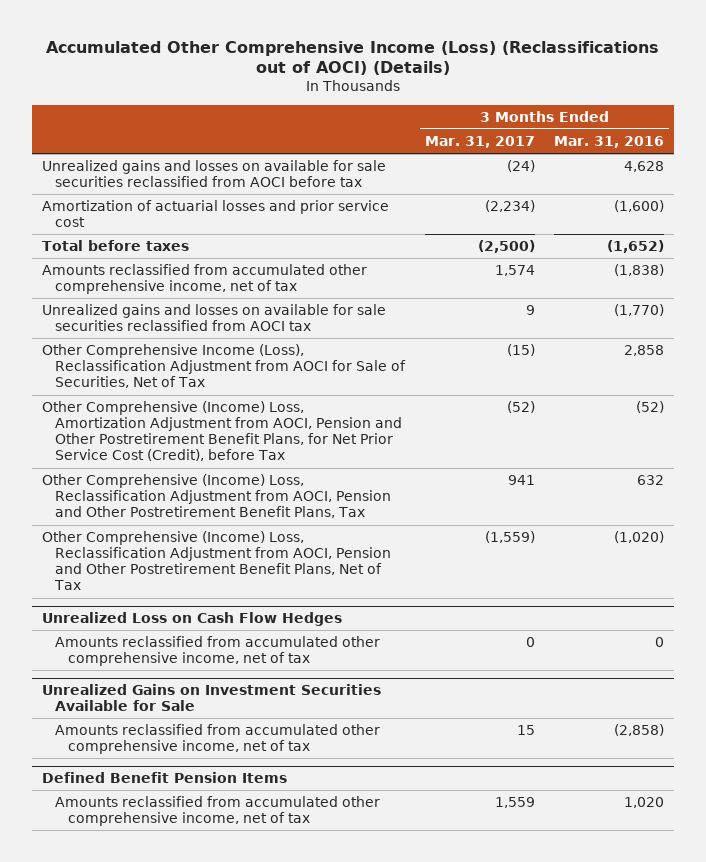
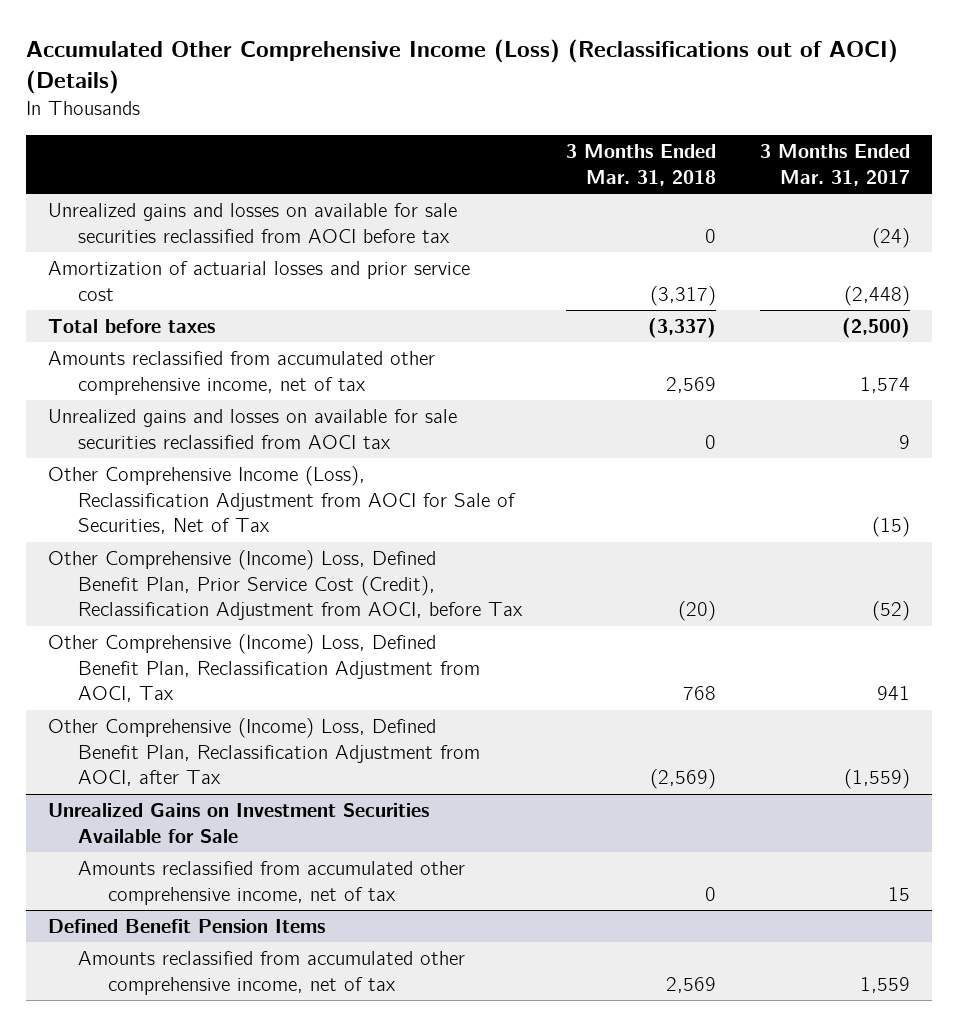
[554,135,665,148] Mar. 31, 2016 -> none
none -> [565,144,716,187] 3 Months Ended Mar. 31, 2018
[484,199,535,212] (2,234) -> [843,285,910,306] (2,448)
[41,612,342,627] Unrealized Loss on Cash Flow Hedges -> none
[55,635,381,667] Amounts reclassified from accumulated other comprehensive income, net of tax -> none
[41,400,403,462] Other Comprehensive (Income) Loss, Amortization Adjustment from AOCI, Pension and Other Postretirement Benefit Plans, for Net Prior Service Cost (Credit), before Tax -> [48,550,523,621] Other Comprehensive (Income) Loss, Defined Benefit Plan, Prior Service Cost (Credit), Reclassification Adjustment from AOCI, before Tax
[41,473,392,519] Other Comprehensive (Income) Loss, Reclassification Adjustment from AOCI, Pension and Other Postretirement Benefit Plans, Tax -> [48,634,480,703] Other Comprehensive (Income) Loss, Defined Benefit Plan, Reclassification Adjustment from AOCI, Tax
[41,530,392,591] Other Comprehensive (Income) Loss, Reclassification Adjustment from AOCI, Pension and Other Postretirement Benefit Plans, Net of Tax -> [48,718,480,787] Other Comprehensive (Income) Loss, Defined Benefit Plan, Reclassification Adjustment from AOCI, after Tax

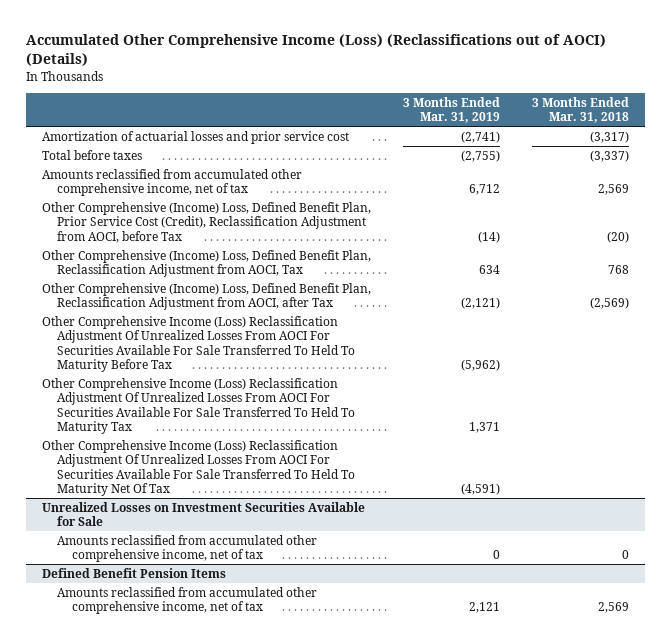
[759,144,910,187] 3 Months Ended Mar. 31, 2017 -> none
none -> [402,96,500,124] 3 Months Ended Mar. 31, 2019
[48,203,458,243] Unrealized gains and losses on available for sale securities reclassified from AOCI before tax -> none
[48,409,458,449] Unrealized gains and losses on available for sale securities reclassified from AOCI tax -> none
[48,466,516,535] Other Comprehensive Income (Loss), Reclassification Adjustment from AOCI for Sale of Securities, Net of Tax -> none
none -> [41,315,355,373] Other Comprehensive Income (Loss) Reclassification Adjustment Of Unrealized Losses From AOCI For Securities Available For Sale Transferred To Held To Maturity Before Tax
none -> [41,377,355,435] Other Comprehensive Income (Loss) Reclassification Adjustment Of Unrealized Losses From AOCI For Securities Available For Sale Transferred To Held To Maturity Tax
none -> [41,439,355,497] Other Comprehensive Income (Loss) Reclassification Adjustment Of Unrealized Losses From AOCI For Securities Available For Sale Transferred To Held To Maturity Net Of Tax
[48,803,430,843] Unrealized Gains on Investment Securities Available for Sale -> [41,501,365,527] Unrealized Losses on Investment Securities Available for Sale

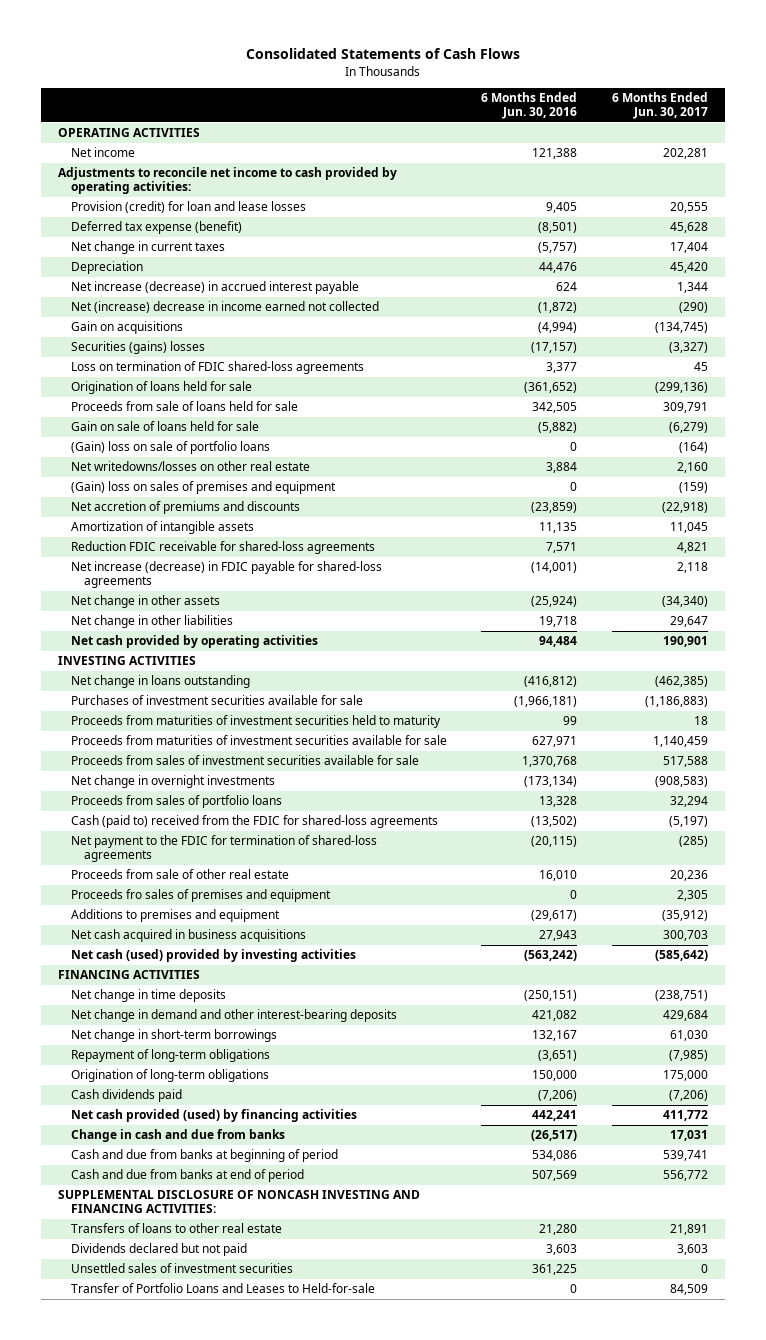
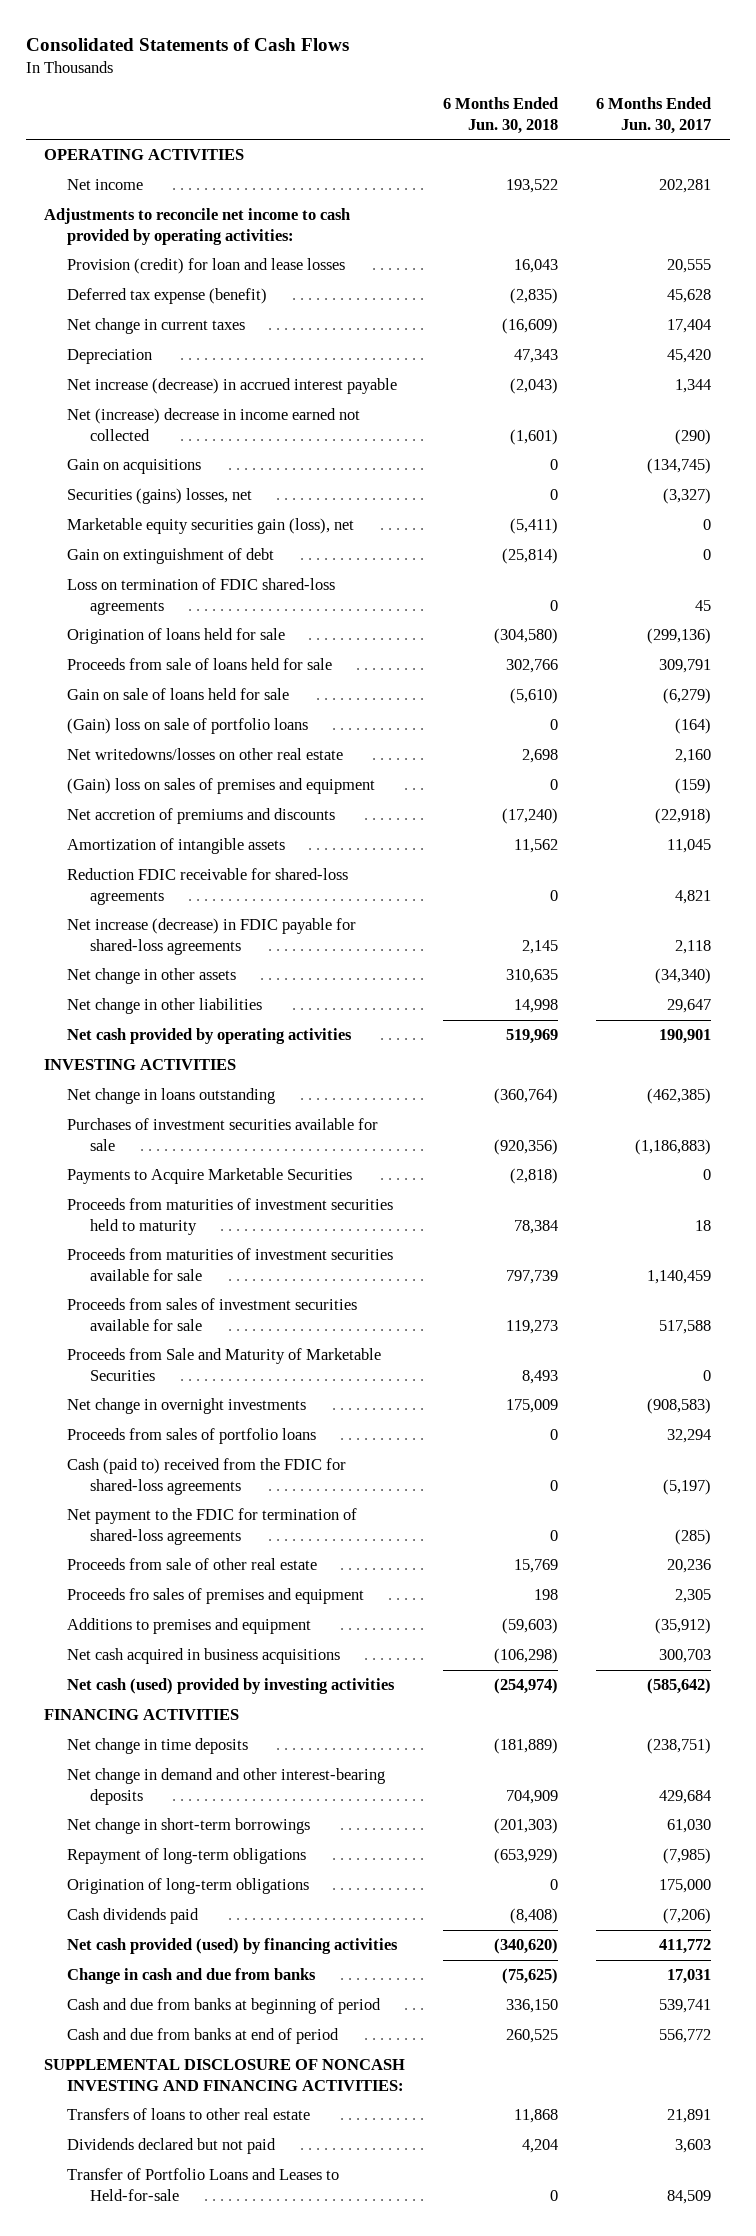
[481,92,578,120] 6 Months Ended Jun. 30, 2016 -> none
none -> [443,97,559,134] 6 Months Ended Jun. 30, 2018
[71,341,206,355] Securities (gains) losses -> [67,488,253,505] Securities (gains) losses, net
none -> [67,518,355,535] Marketable equity securities gain (loss), net
none -> [67,548,275,565] Gain on extinguishment of debt
none -> [67,1168,353,1185] Payments to Acquire Marketable Securities
none -> [67,1348,382,1381] Proceeds from Sale and Maturity of Marketable Securities
[71,1263,294,1274] Unsettled sales of investment securities -> none

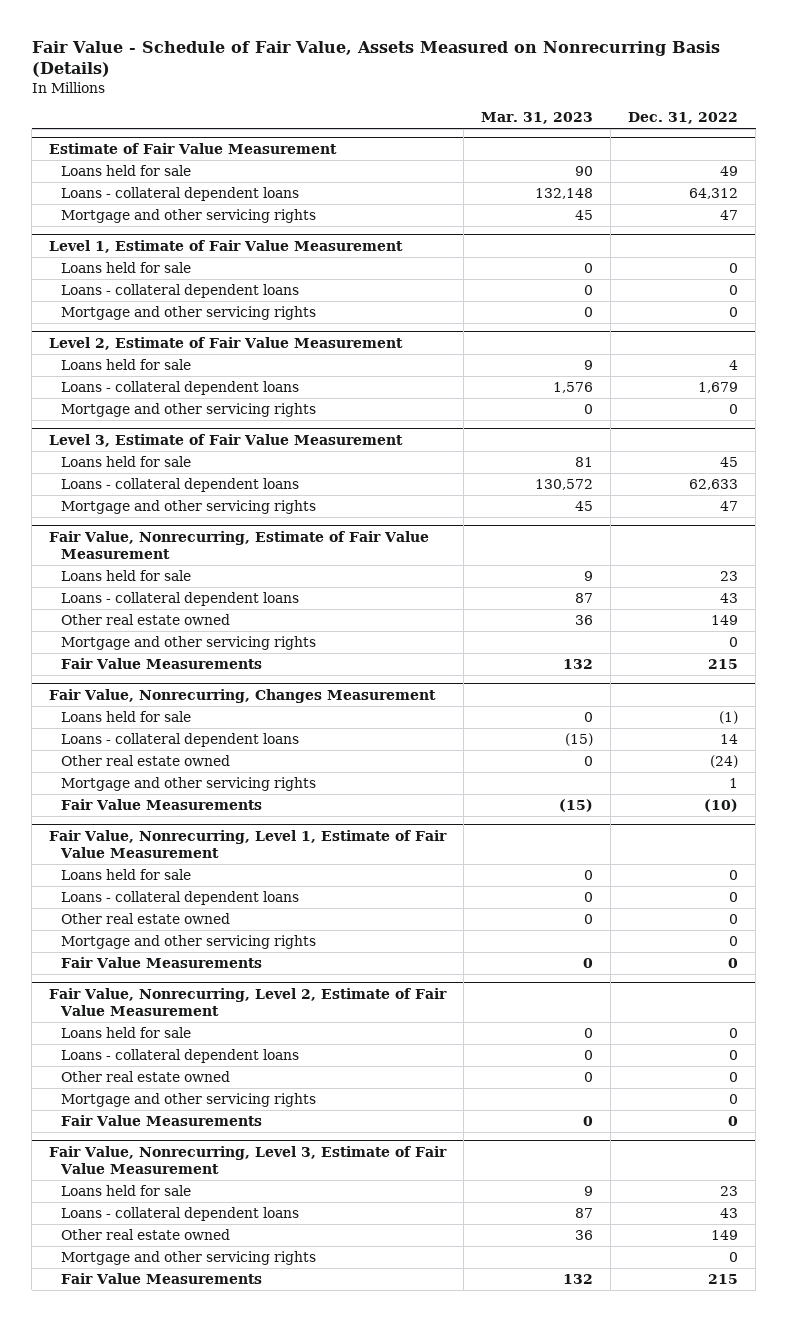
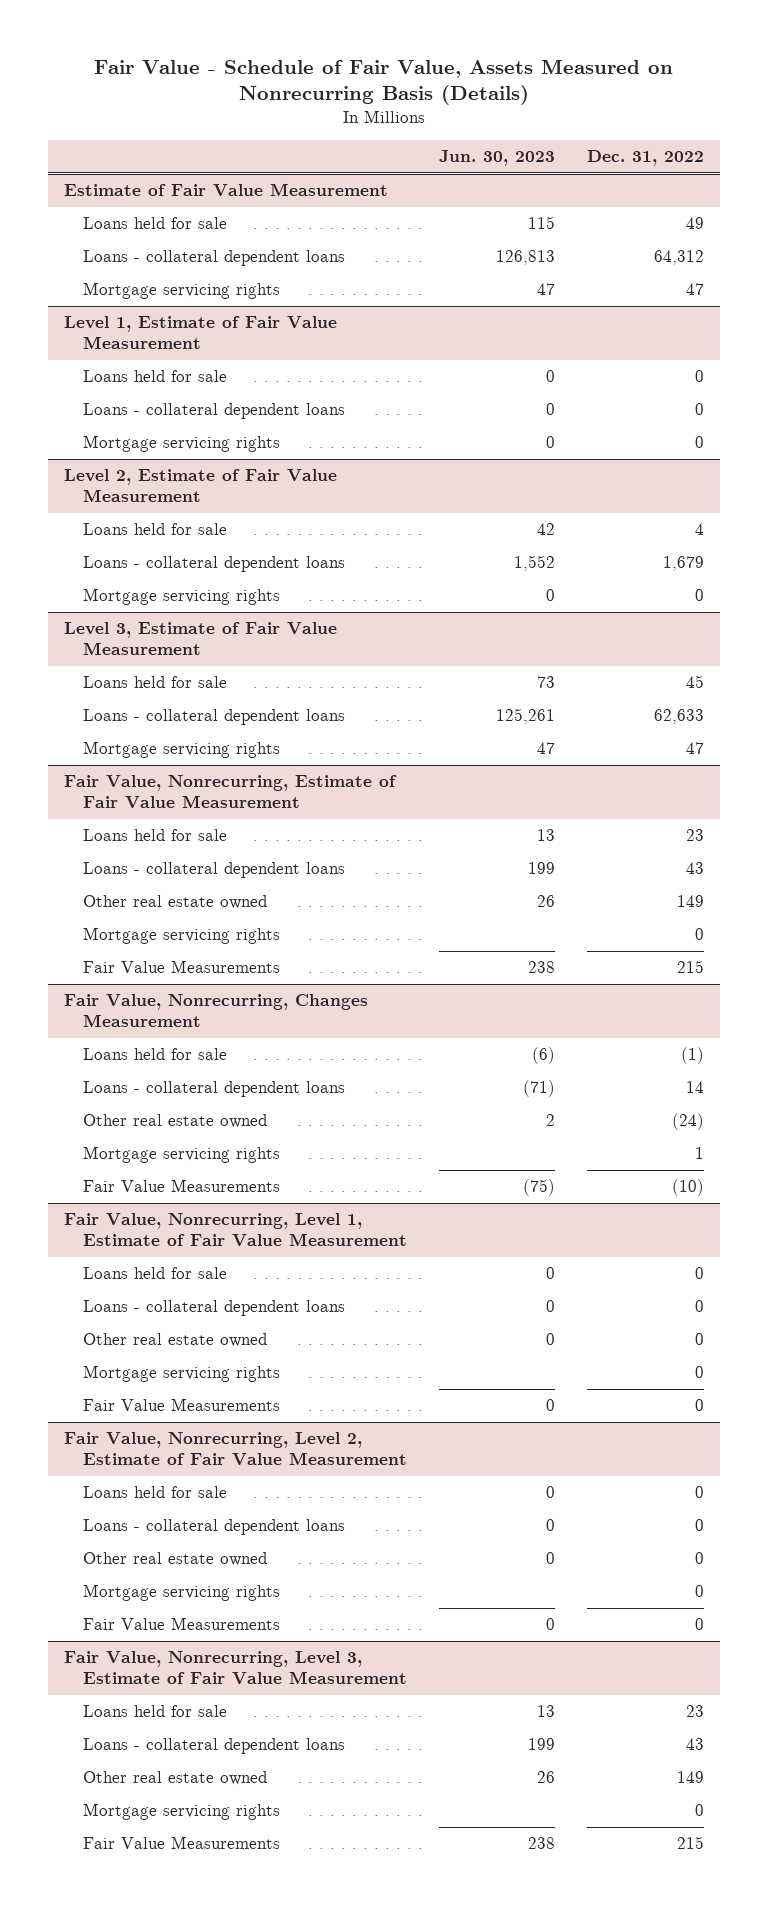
[481,112,594,125] Mar. 31, 2023 -> none
none -> [439,149,556,166] Jun. 30, 2023
[61,208,317,223] Mortgage and other servicing rights -> [83,282,281,300] Mortgage servicing rights
[61,305,317,320] Mortgage and other servicing rights -> [83,435,281,453] Mortgage servicing rights
[61,402,317,417] Mortgage and other servicing rights -> [83,588,281,606] Mortgage servicing rights
[61,499,317,514] Mortgage and other servicing rights -> [83,741,281,759] Mortgage servicing rights
[61,635,317,650] Mortgage and other servicing rights -> [83,927,281,945] Mortgage servicing rights
[61,776,317,791] Mortgage and other servicing rights -> [83,1146,281,1164] Mortgage servicing rights
[61,934,317,949] Mortgage and other servicing rights -> [83,1365,281,1383] Mortgage servicing rights
[61,1092,317,1107] Mortgage and other servicing rights -> [83,1584,281,1602] Mortgage servicing rights
[61,1250,317,1265] Mortgage and other servicing rights -> [83,1803,281,1821] Mortgage servicing rights

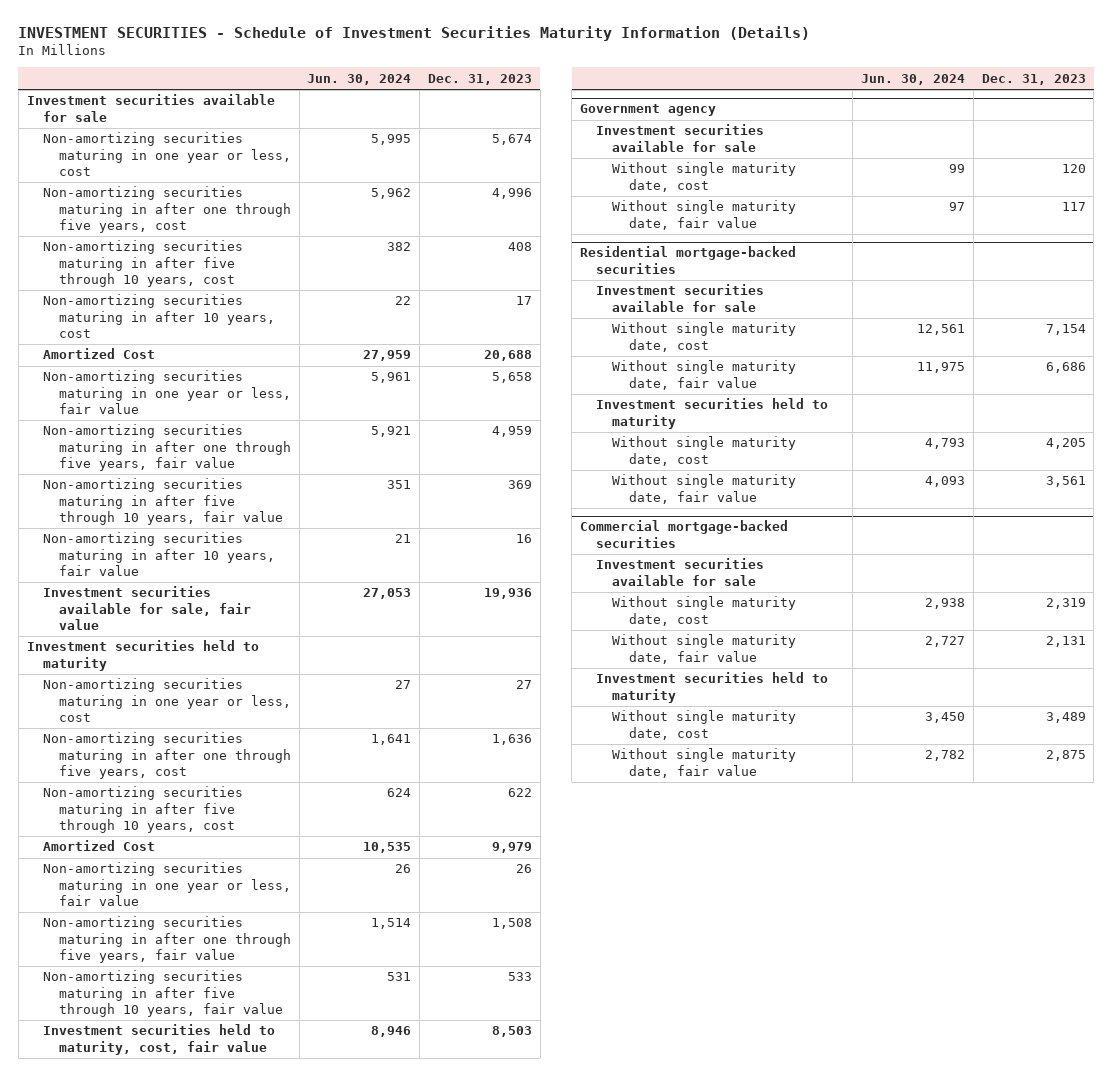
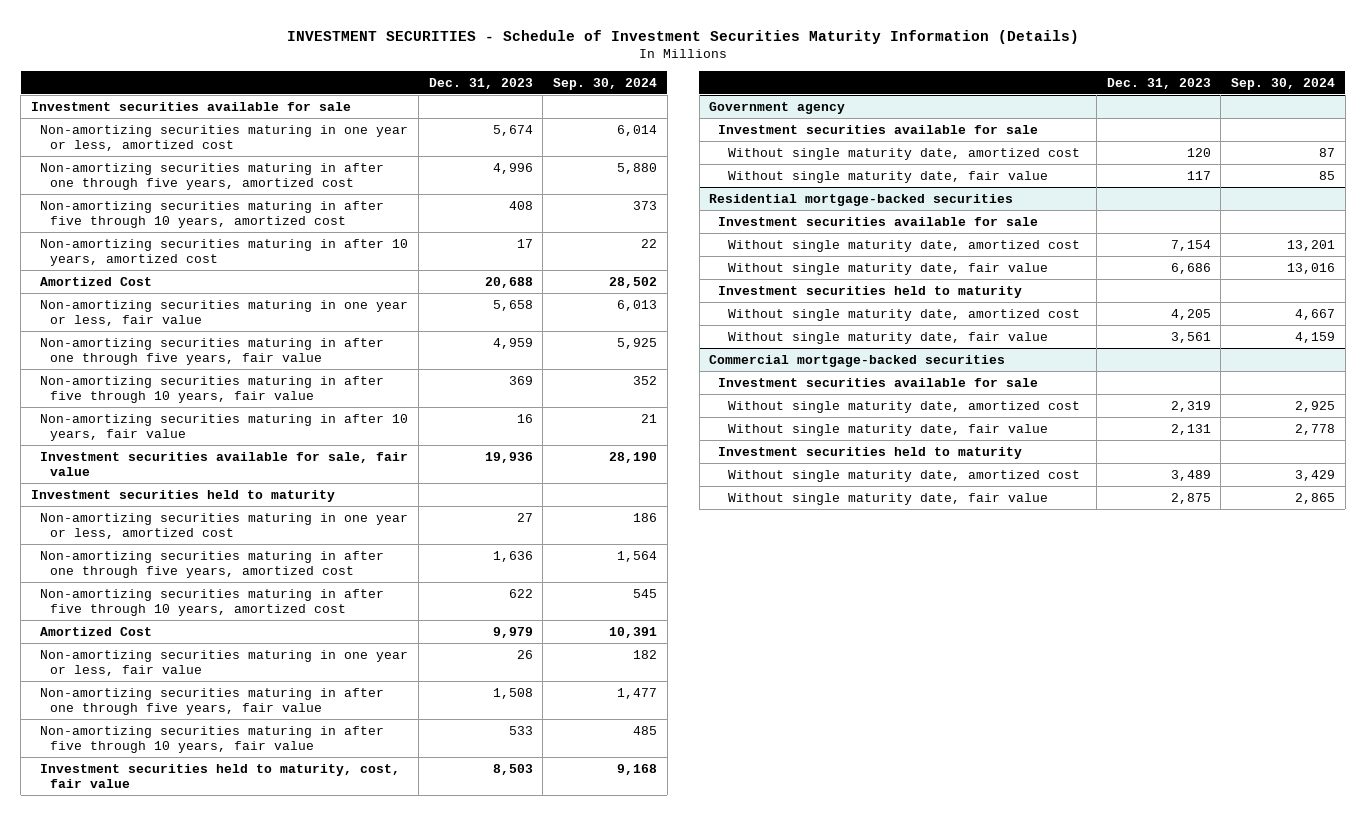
[307,73,412,85] Jun. 30, 2024 -> none
none -> [552,77,657,90] Sep. 30, 2024
[42,132,291,176] Non-amortizing securities maturing in one year or less, cost -> [40,124,409,151] Non-amortizing securities maturing in one year or less, amortized cost
[42,186,291,233] Non-amortizing securities maturing in after one through five years, cost -> [40,162,385,190] Non-amortizing securities maturing in after one through five years, amortized cost
[42,240,243,287] Non-amortizing securities maturing in after five through 10 years, cost -> [40,200,385,228] Non-amortizing securities maturing in after five through 10 years, amortized cost
[42,294,275,338] Non-amortizing securities maturing in after 10 years, cost -> [40,238,409,266] Non-amortizing securities maturing in after 10 years, amortized cost
[42,678,291,722] Non-amortizing securities maturing in one year or less, cost -> [40,512,409,539] Non-amortizing securities maturing in one year or less, amortized cost
[42,732,291,779] Non-amortizing securities maturing in after one through five years, cost -> [40,550,385,578] Non-amortizing securities maturing in after one through five years, amortized cost
[42,786,243,833] Non-amortizing securities maturing in after five through 10 years, cost -> [40,588,385,616] Non-amortizing securities maturing in after five through 10 years, amortized cost
[612,162,797,192] Without single maturity date, cost -> [727,147,1080,160] Without single maturity date, amortized cost
[612,322,797,352] Without single maturity date, cost -> [727,239,1080,252] Without single maturity date, amortized cost
[612,436,797,466] Without single maturity date, cost -> [727,308,1080,321] Without single maturity date, amortized cost
[612,596,797,626] Without single maturity date, cost -> [727,400,1080,413] Without single maturity date, amortized cost
[612,710,797,740] Without single maturity date, cost -> [727,469,1080,482] Without single maturity date, amortized cost

